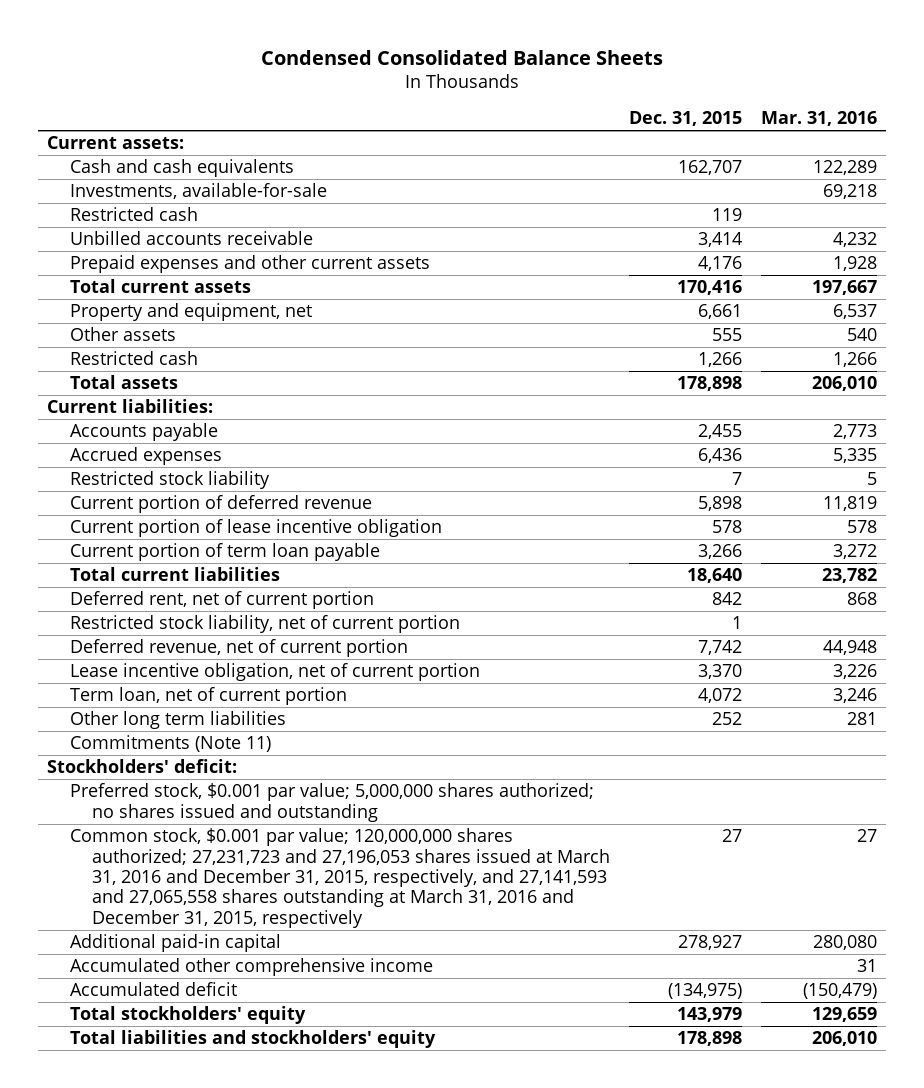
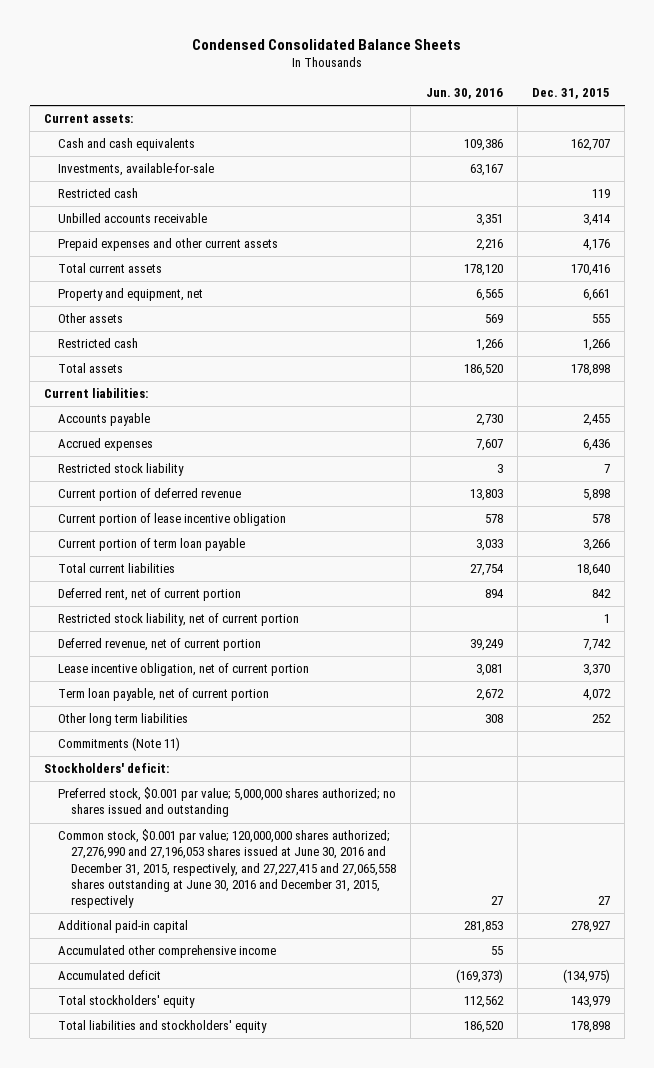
[760,110,877,126] Mar. 31, 2016 -> none
none -> [425,87,503,99] Jun. 30, 2016
[69,687,347,706] Term loan, net of current portion -> [57,688,269,702] Term loan payable, net of current portion
[69,828,611,928] Common stock, $0.001 par value; 120,000,000 shares authorized; 27,231,723 and 27,196,053 shares issued at March 31, 2016 and December 31, 2015, respectively, and 27,141,593 and 27,065,558 shares outstanding at March 31, 2016 and December 31, 2015, respectively -> [57,829,397,909] Common stock, $0.001 par value; 120,000,000 shares authorized; 27,276,990 and 27,196,053 shares issued at June 30, 2016 and December 31, 2015, respectively, and 27,227,415 and 27,065,558 shares outstanding at June 30, 2016 and December 31, 2015, respectively

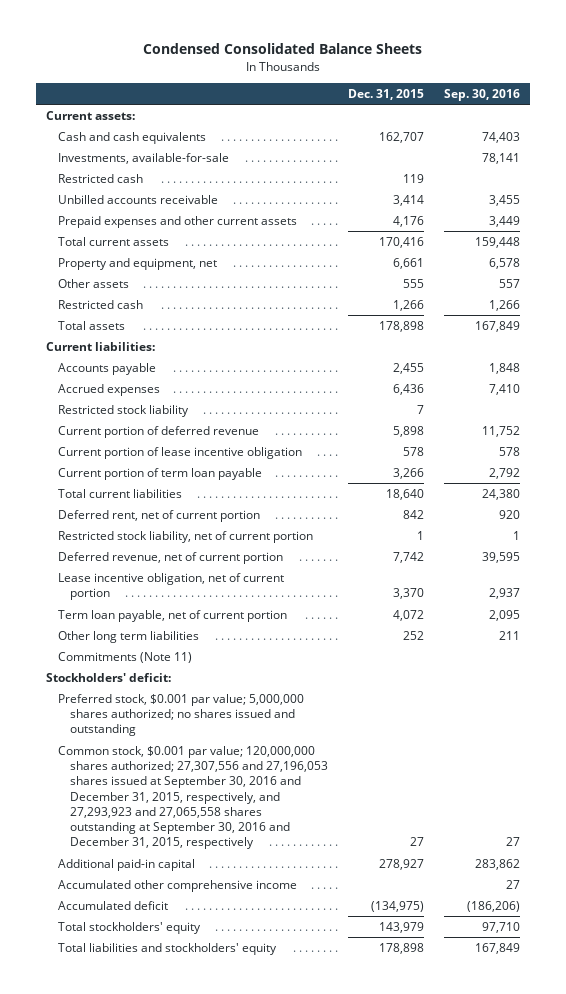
[425,87,503,99] Jun. 30, 2016 -> none
none -> [444,88,521,101] Sep. 30, 2016
[57,829,397,909] Common stock, $0.001 par value; 120,000,000 shares authorized; 27,276,990 and 27,196,053 shares issued at June 30, 2016 and December 31, 2015, respectively, and 27,227,415 and 27,065,558 shares outstanding at June 30, 2016 and December 31, 2015, respectively -> [58,745,329,850] Common stock, $0.001 par value; 120,000,000 shares authorized; 27,307,556 and 27,196,053 shares issued at September 30, 2016 and December 31, 2015, respectively, and 27,293,923 and 27,065,558 shares outstanding at September 30, 2016 and December 31, 2015, respectively

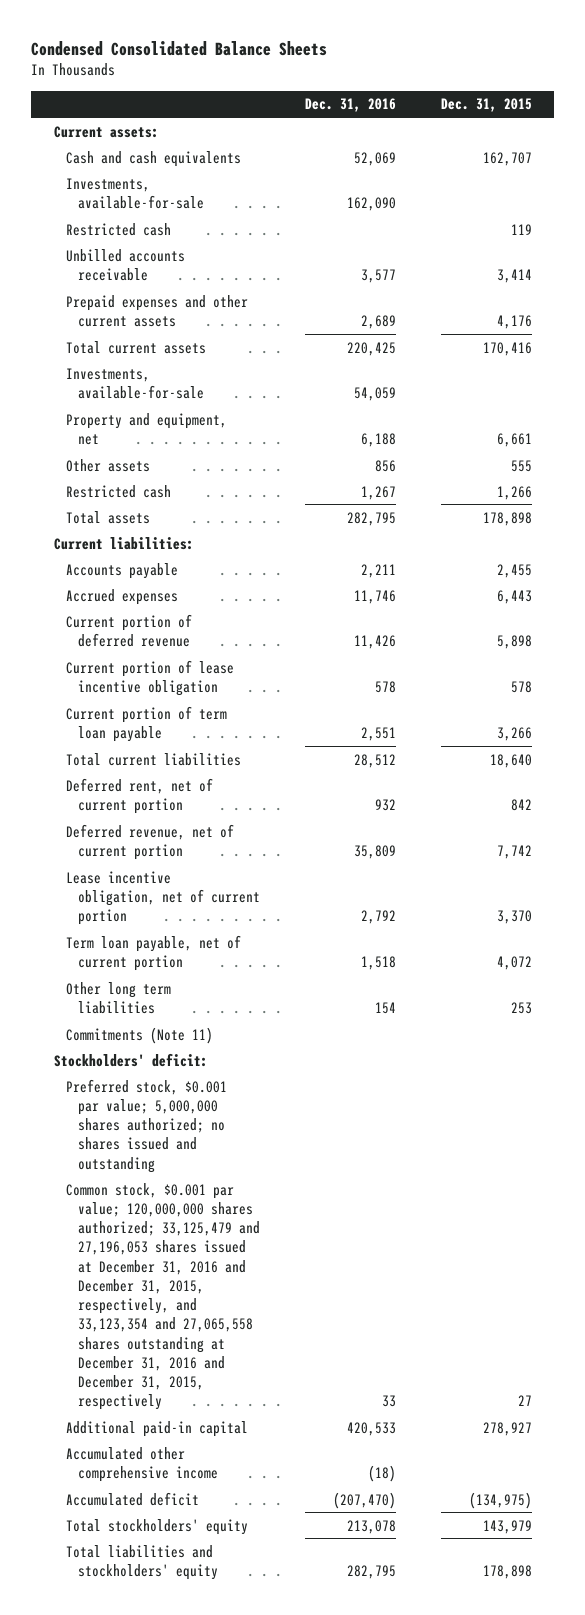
[444,88,521,101] Sep. 30, 2016 -> none
none -> [304,98,396,113] Dec. 31, 2016
none -> [65,367,205,399] Investments, available-for-sale
[58,404,190,417] Restricted stock liability -> none
[393,383,425,395] 6,436 -> [496,589,532,604] 6,443
[58,530,314,543] Restricted stock liability, net of current portion -> none
[403,630,425,640] 252 -> [510,1001,532,1014] 253
[58,745,329,850] Common stock, $0.001 par value; 120,000,000 shares authorized; 27,307,556 and 27,196,053 shares issued at September 30, 2016 and December 31, 2015, respectively, and 27,293,923 and 27,065,558 shares outstanding at September 30, 2016 and December 31, 2015, respectively -> [65,1182,261,1411] Common stock, $0.001 par value; 120,000,000 shares authorized; 33,125,479 and 27,196,053 shares issued at December 31, 2016 and December 31, 2015, respectively, and 33,123,354 and 27,065,558 shares outstanding at December 31, 2016 and December 31, 2015, respectively

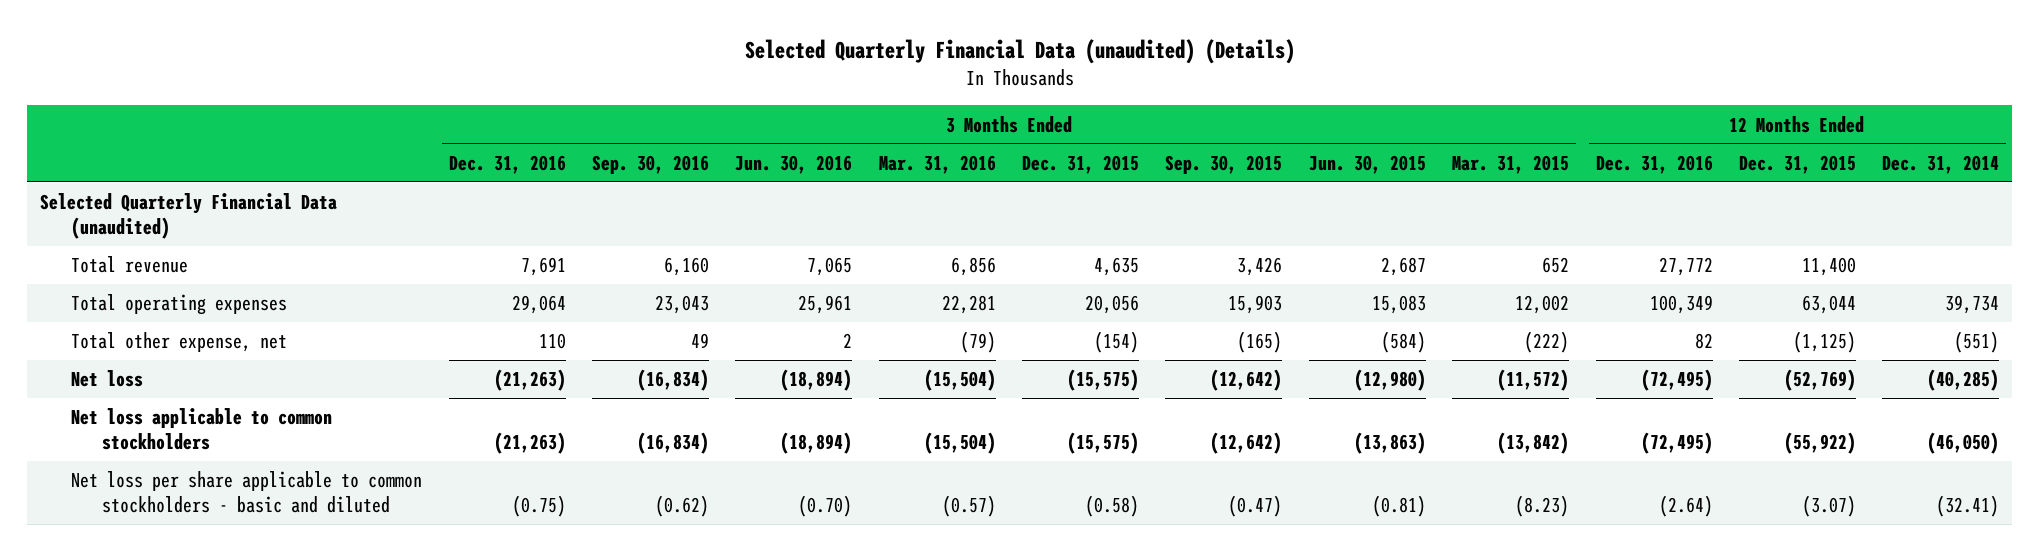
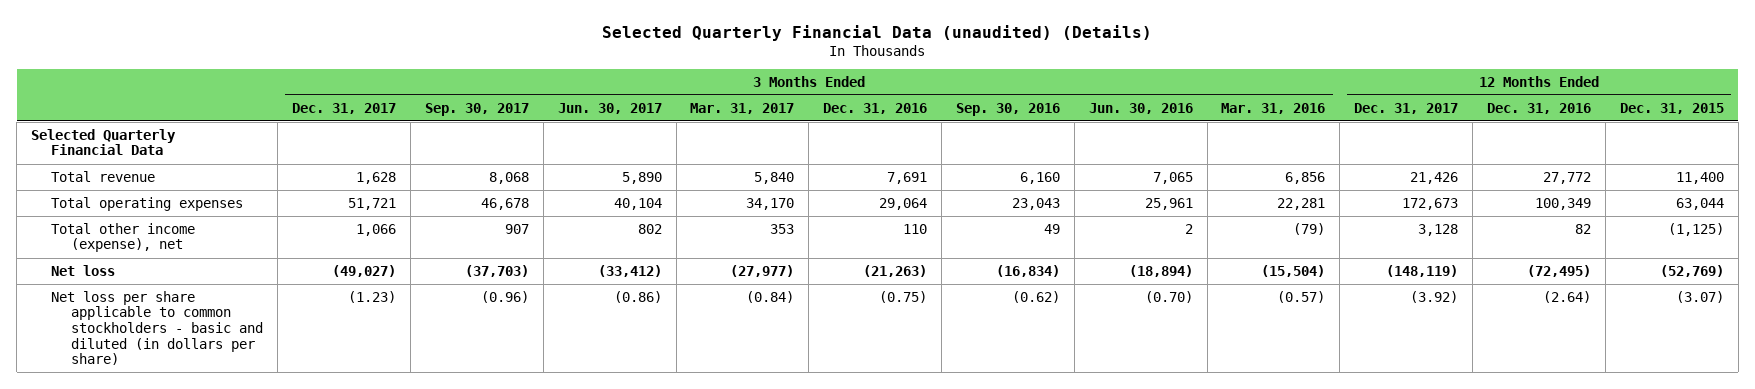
[1022,154,1140,174] Dec. 31, 2015 -> none
[1165,154,1283,174] Sep. 30, 2015 -> none
[1308,154,1426,174] Jun. 30, 2015 -> none
[1452,154,1570,174] Mar. 31, 2015 -> none
[1882,154,2000,174] Dec. 31, 2014 -> none
none -> [292,102,397,114] Dec. 31, 2017
none -> [424,102,529,116] Sep. 30, 2017
none -> [557,102,662,114] Jun. 30, 2017
none -> [690,102,795,114] Mar. 31, 2017
none -> [1354,102,1459,114] Dec. 31, 2017
[40,193,338,239] Selected Quarterly Financial Data (unaudited) -> [31,128,177,156] Selected Quarterly Financial Data
[71,332,288,353] Total other expense, net -> [51,222,196,253] Total other income (expense), net
[71,408,333,450] Net loss applicable to common stockholders -> none
[71,471,423,513] Net loss per share applicable to common stockholders - basic and diluted -> [51,290,264,366] Net loss per share applicable to common stockholders - basic and diluted (in dollars per share)

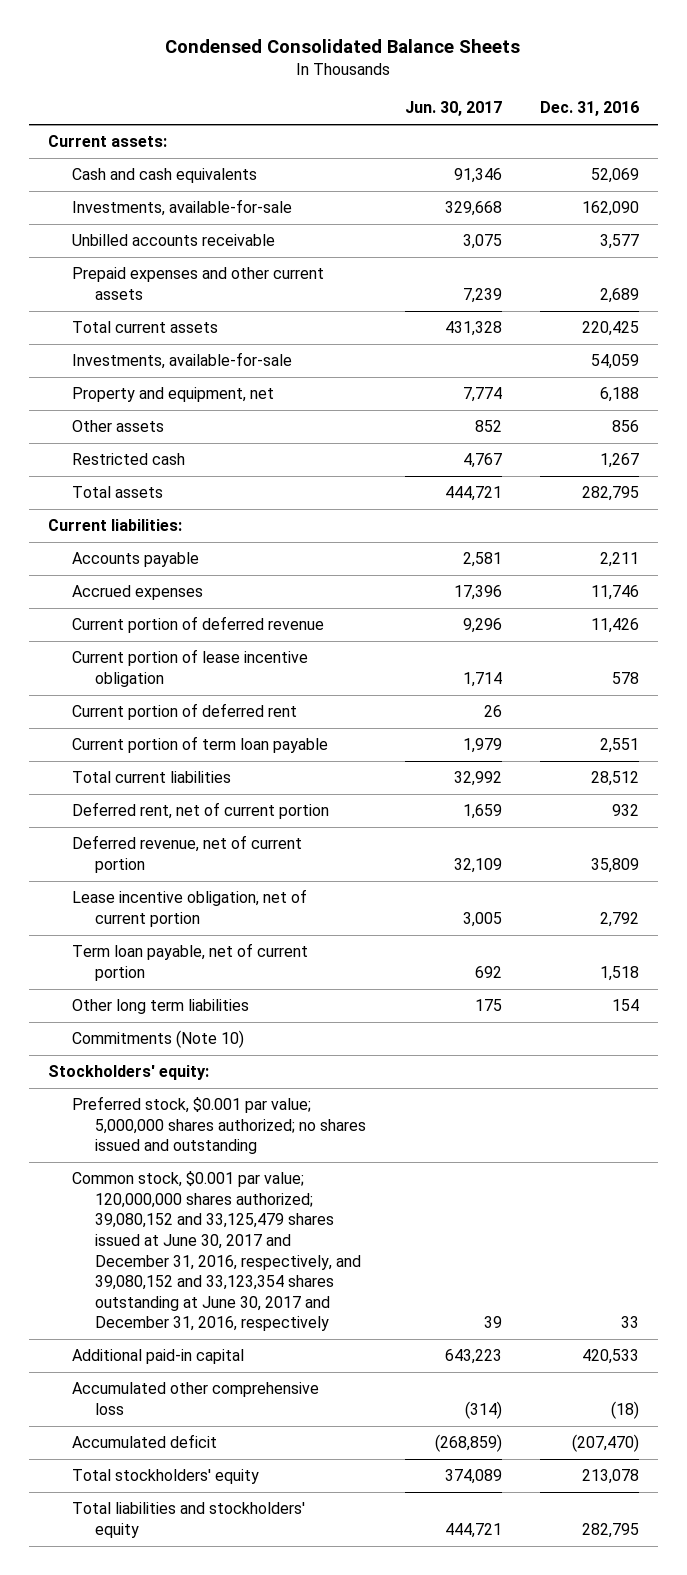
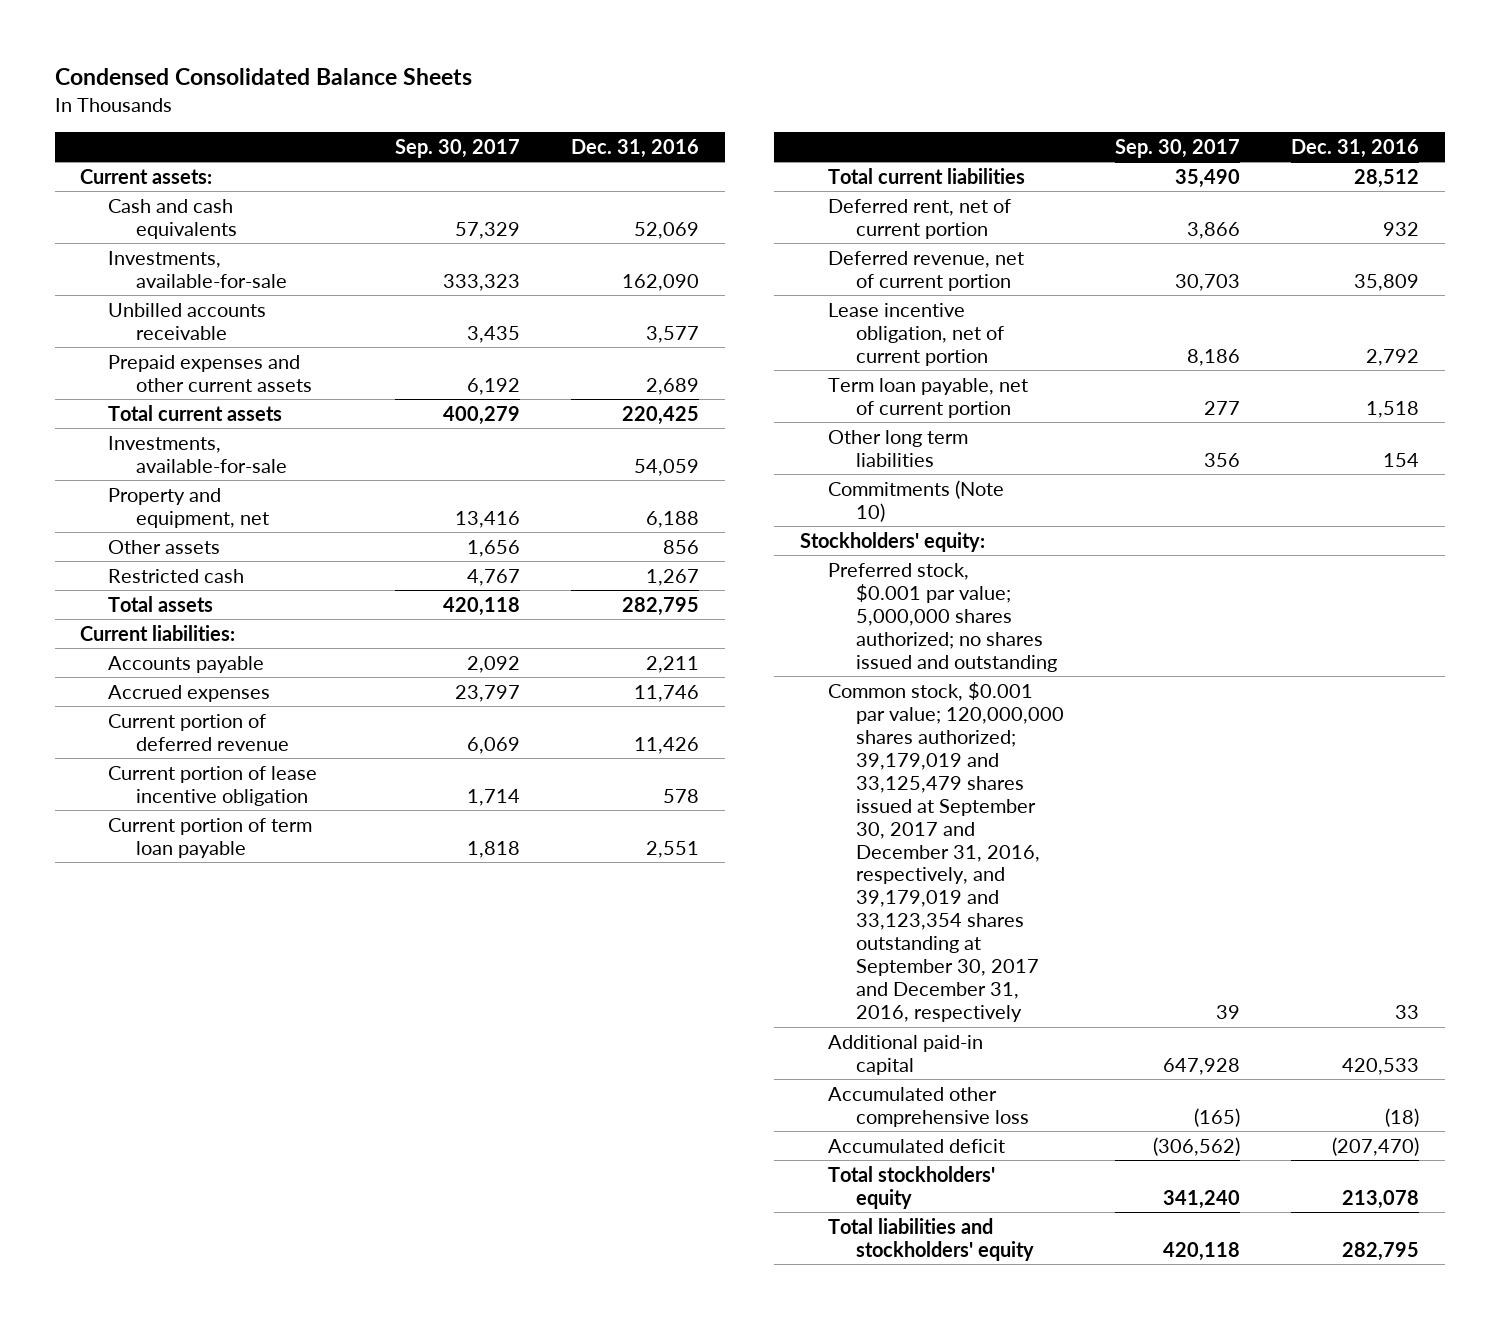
[404,101,502,117] Jun. 30, 2017 -> none
none -> [395,138,521,158] Sep. 30, 2017
[71,703,297,721] Current portion of deferred rent -> none
[71,1171,362,1332] Common stock, $0.001 par value; 120,000,000 shares authorized; 39,080,152 and 33,125,479 shares issued at June 30, 2017 and December 31, 2016, respectively, and 39,080,152 and 33,123,354 shares outstanding at June 30, 2017 and December 31, 2016, respectively -> [827,681,1064,1023] Common stock, $0.001 par value; 120,000,000 shares authorized; 39,179,019 and 33,125,479 shares issued at September 30, 2017 and December 31, 2016, respectively, and 39,179,019 and 33,123,354 shares outstanding at September 30, 2017 and December 31, 2016, respectively

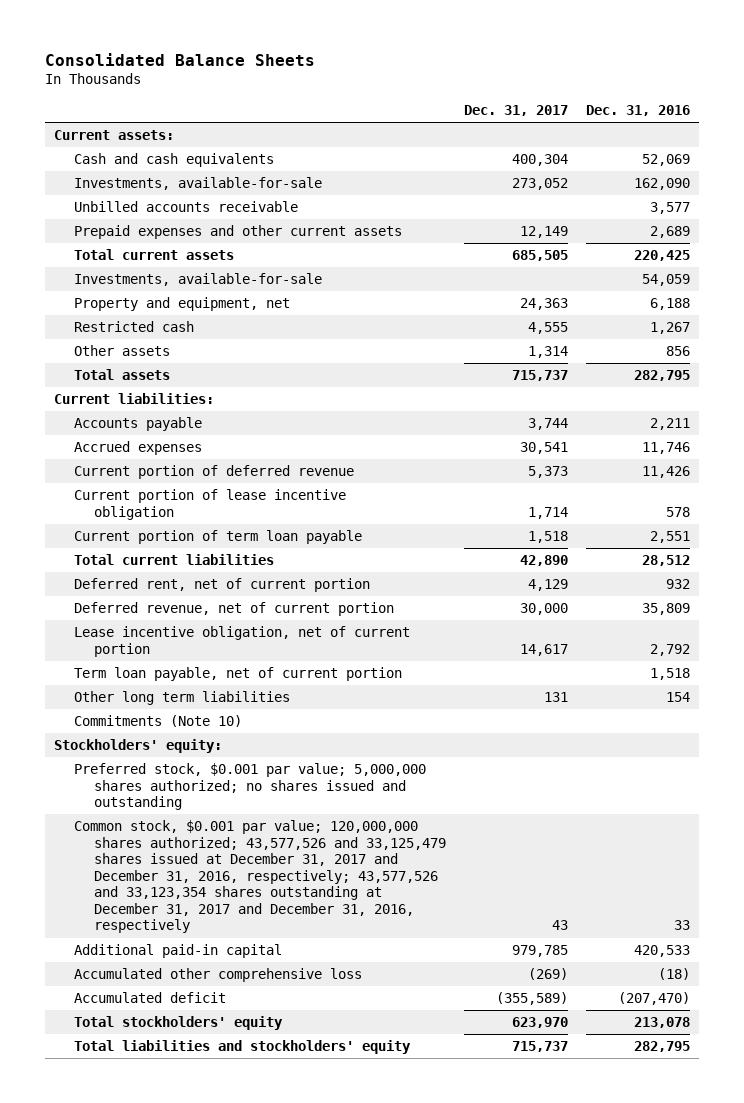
[54,68,472,86] Condensed Consolidated Balance Sheets -> [45,53,316,67] Consolidated Balance Sheets
[395,138,521,158] Sep. 30, 2017 -> none
none -> [464,105,569,117] Dec. 31, 2017
[108,539,221,554] Other assets -> [74,345,171,357] Other assets
[827,681,1064,1023] Common stock, $0.001 par value; 120,000,000 shares authorized; 39,179,019 and 33,125,479 shares issued at September 30, 2017 and December 31, 2016, respectively, and 39,179,019 and 33,123,354 shares outstanding at September 30, 2017 and December 31, 2016, respectively -> [74,820,447,934] Common stock, $0.001 par value; 120,000,000 shares authorized; 43,577,526 and 33,125,479 shares issued at December 31, 2017 and December 31, 2016, respectively; 43,577,526 and 33,123,354 shares outstanding at December 31, 2017 and December 31, 2016, respectively

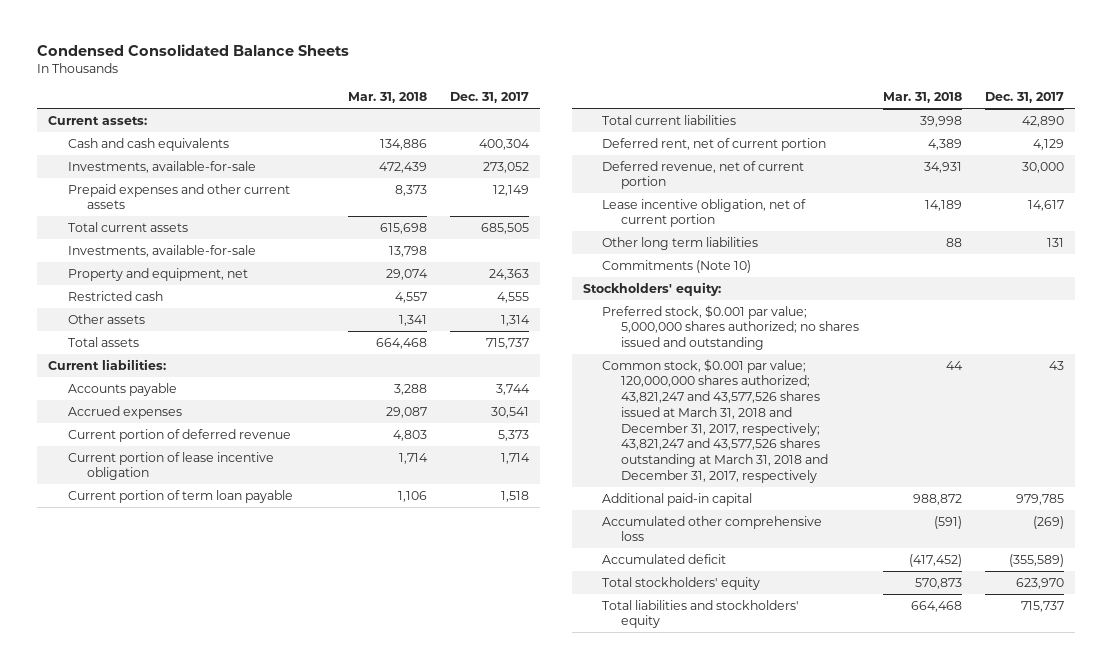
[45,53,316,67] Consolidated Balance Sheets -> [36,44,349,57] Condensed Consolidated Balance Sheets
[586,105,691,117] Dec. 31, 2016 -> none
none -> [347,92,427,104] Mar. 31, 2018
[74,201,299,213] Unbilled accounts receivable -> none
[74,667,403,682] Term loan payable, net of current portion -> none
[74,820,447,934] Common stock, $0.001 par value; 120,000,000 shares authorized; 43,577,526 and 33,125,479 shares issued at December 31, 2017 and December 31, 2016, respectively; 43,577,526 and 33,123,354 shares outstanding at December 31, 2017 and December 31, 2016, respectively -> [602,358,829,483] Common stock, $0.001 par value; 120,000,000 shares authorized; 43,821,247 and 43,577,526 shares issued at March 31, 2018 and December 31, 2017, respectively; 43,821,247 and 43,577,526 shares outstanding at March 31, 2018 and December 31, 2017, respectively

